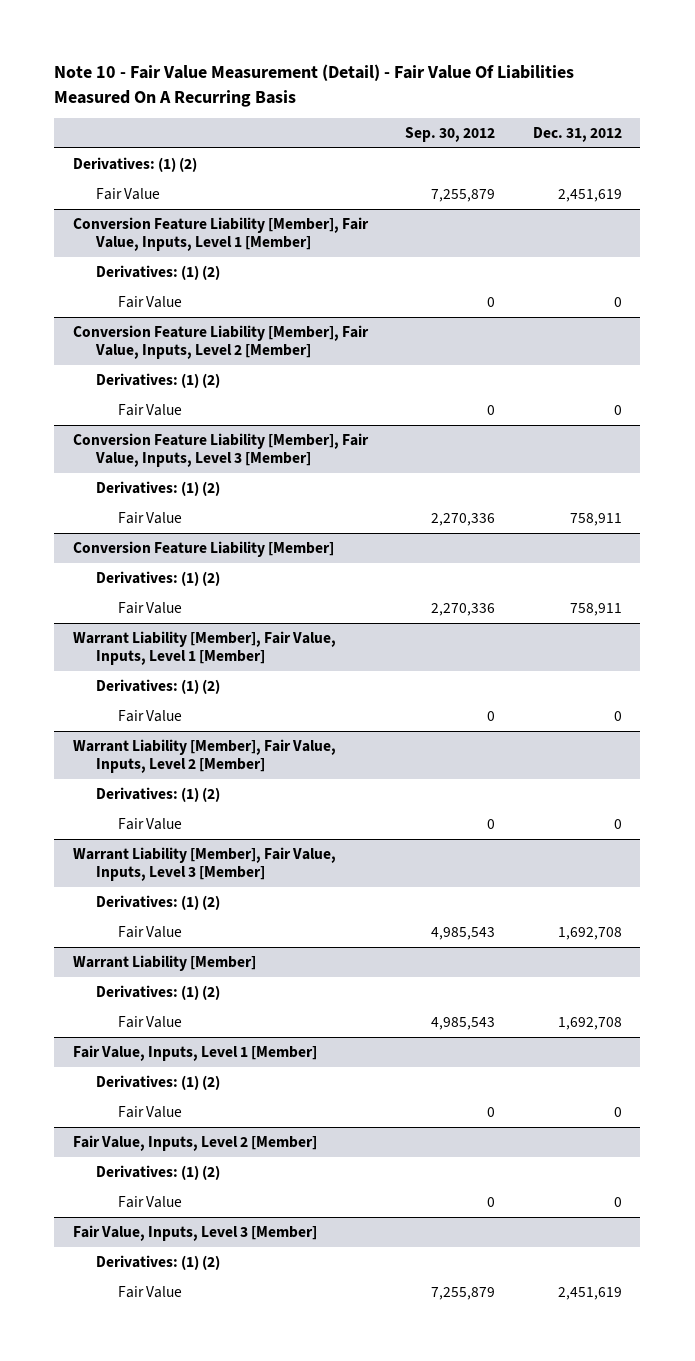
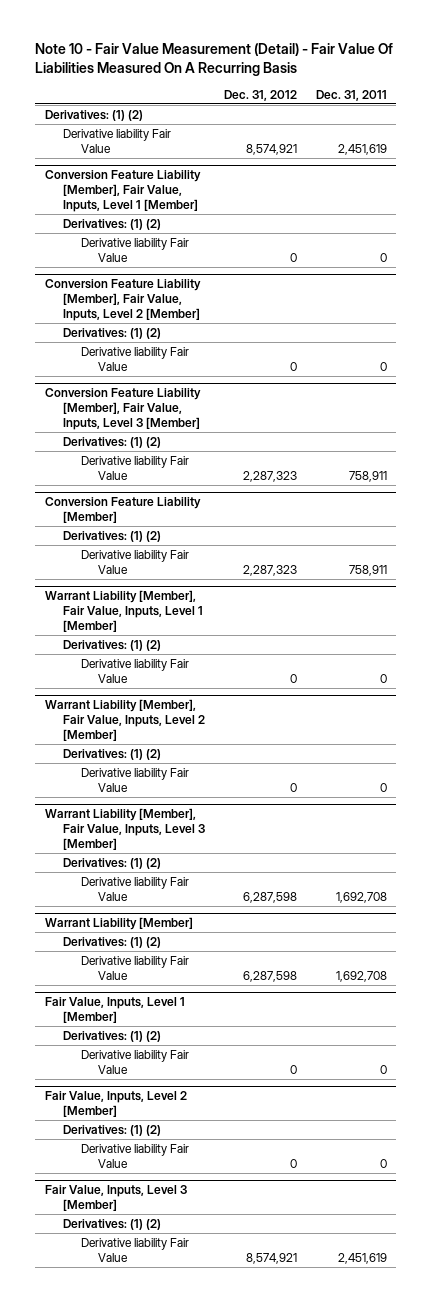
[405,127,496,143] Sep. 30, 2012 -> none
none -> [315,89,387,101] Dec. 31, 2011
[95,187,160,200] Fair Value -> [62,128,171,153] Derivative liability Fair Value
[557,188,622,202] 2,451,619 -> [245,143,297,155] 8,574,921
[118,295,183,308] Fair Value -> [80,237,189,262] Derivative liability Fair Value
[118,403,183,416] Fair Value -> [80,346,189,371] Derivative liability Fair Value
[118,511,183,524] Fair Value -> [80,455,189,480] Derivative liability Fair Value
[569,512,622,526] 758,911 -> [242,470,297,482] 2,287,323
[118,601,183,614] Fair Value -> [80,549,189,574] Derivative liability Fair Value
[569,602,622,616] 758,911 -> [242,564,297,576] 2,287,323
[118,709,183,722] Fair Value -> [80,658,189,683] Derivative liability Fair Value
[118,817,183,830] Fair Value -> [80,767,189,792] Derivative liability Fair Value
[118,925,183,938] Fair Value -> [80,876,189,901] Derivative liability Fair Value
[557,926,622,940] 1,692,708 -> [242,891,297,903] 6,287,598
[118,1015,183,1028] Fair Value -> [80,955,189,980] Derivative liability Fair Value
[557,1016,622,1030] 1,692,708 -> [242,970,297,982] 6,287,598
[118,1105,183,1118] Fair Value -> [80,1049,189,1074] Derivative liability Fair Value
[118,1195,183,1208] Fair Value -> [80,1143,189,1168] Derivative liability Fair Value
[118,1285,183,1298] Fair Value -> [80,1237,189,1262] Derivative liability Fair Value
[557,1286,622,1300] 2,451,619 -> [245,1252,297,1264] 8,574,921

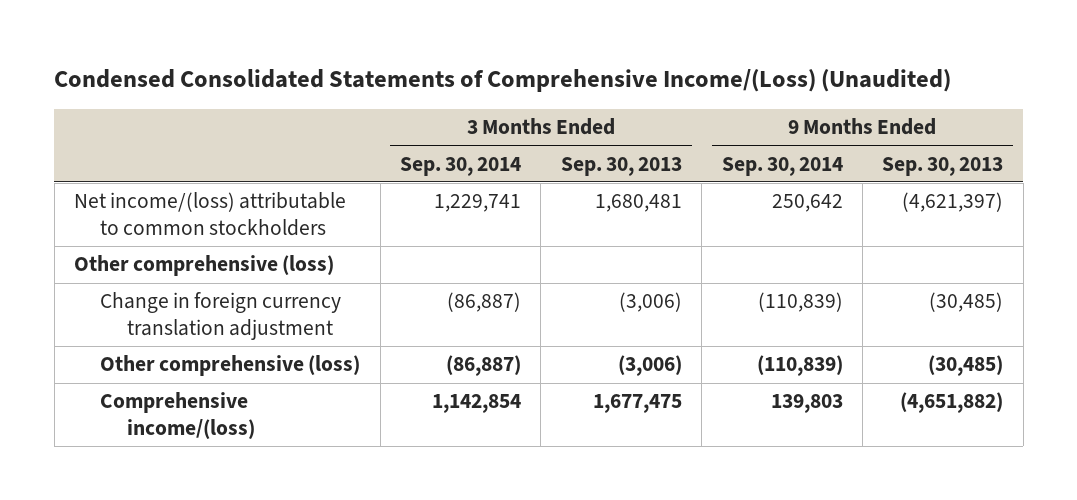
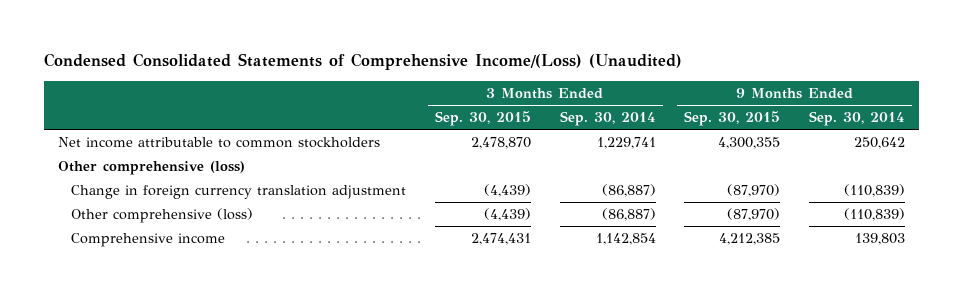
[560,156,682,176] Sep. 30, 2013 -> none
[882,156,1004,176] Sep. 30, 2013 -> none
none -> [435,111,532,127] Sep. 30, 2015
none -> [684,111,781,127] Sep. 30, 2015
[74,192,347,236] Net income/(loss) attributable to common stockholders -> [57,137,380,149] Net income attributable to common stockholders
[100,392,255,439] Comprehensive income/(loss) -> [71,233,226,248] Comprehensive income

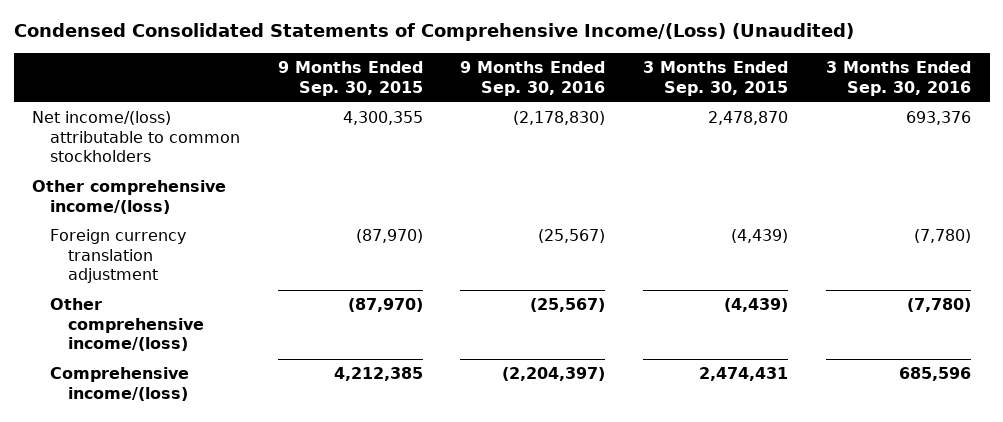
[559,111,656,127] Sep. 30, 2014 -> none
[808,111,905,127] Sep. 30, 2014 -> none
none -> [460,61,606,96] 9 Months Ended Sep. 30, 2016
none -> [825,61,971,96] 3 Months Ended Sep. 30, 2016
[57,137,380,149] Net income attributable to common stockholders -> [32,111,240,163] Net income/(loss) attributable to common stockholders
[57,161,245,176] Other comprehensive (loss) -> [32,180,227,214] Other comprehensive income/(loss)
[71,185,407,200] Change in foreign currency translation adjustment -> [49,229,186,284] Foreign currency translation adjustment
[71,208,254,224] Other comprehensive (loss) -> [49,298,204,352] Other comprehensive income/(loss)
[71,233,226,248] Comprehensive income -> [49,367,189,401] Comprehensive income/(loss)

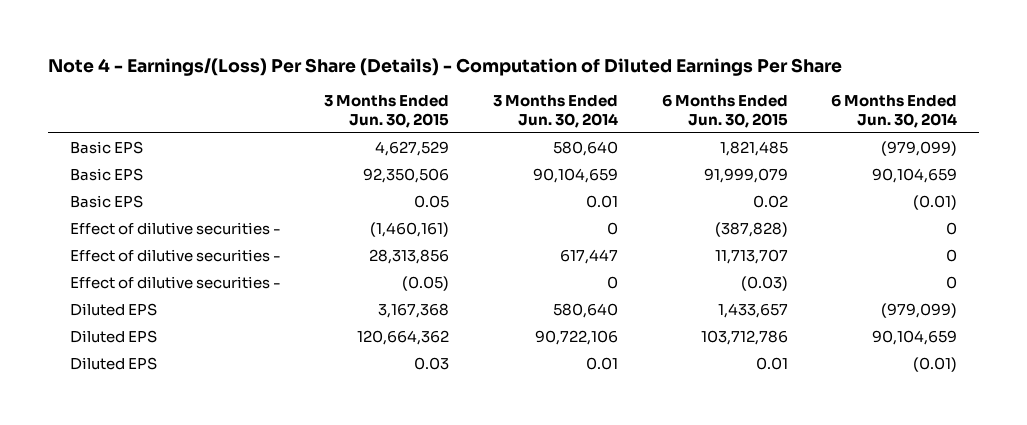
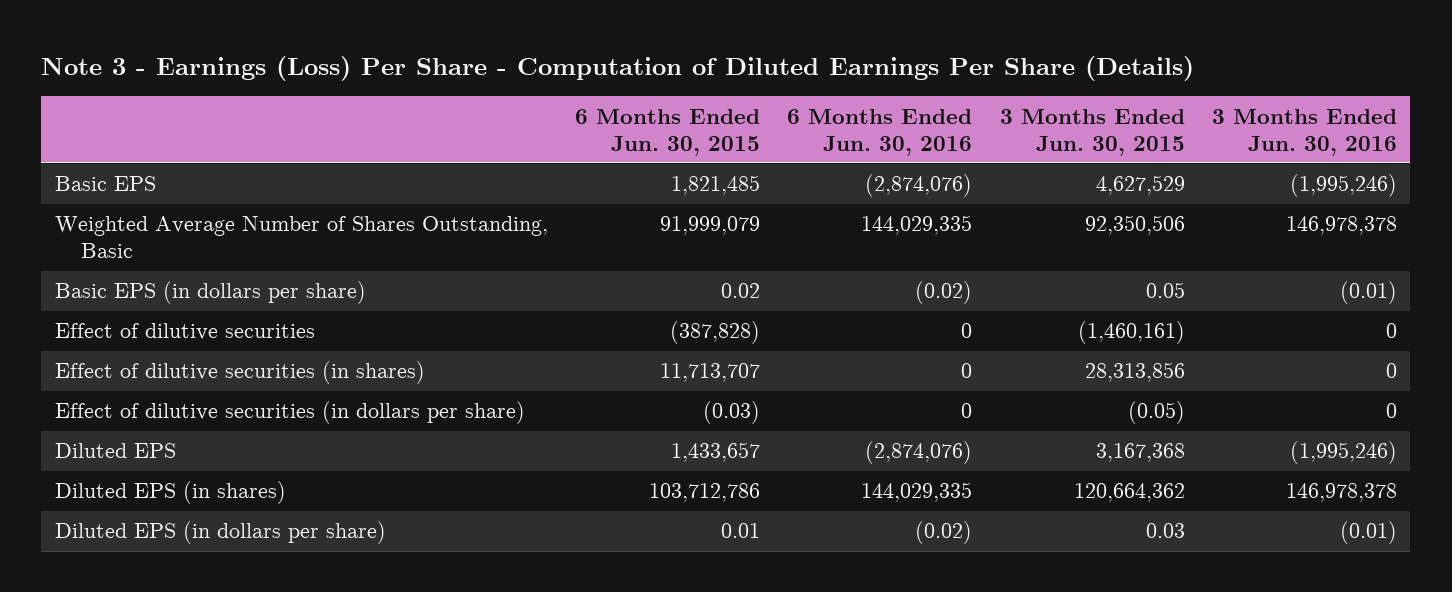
[48,57,843,76] Note 4 - Earnings/(Loss) Per Share (Details) - Computation of Diluted Earnings Per Share -> [41,55,1195,81] Note 3 - Earnings (Loss) Per Share - Computation of Diluted Earnings Per Share (Details)
[493,94,619,128] 3 Months Ended Jun. 30, 2014 -> none
[831,93,958,128] 6 Months Ended Jun. 30, 2014 -> none
none -> [787,108,973,156] 6 Months Ended Jun. 30, 2016
none -> [1211,108,1397,156] 3 Months Ended Jun. 30, 2016
[69,168,143,182] Basic EPS -> [54,216,548,259] Weighted Average Number of Shares Outstanding, Basic
[69,195,143,209] Basic EPS -> [54,281,366,305] Basic EPS (in dollars per share)
[69,222,281,236] Effect of dilutive securities - -> [54,323,315,341] Effect of dilutive securities
[69,249,281,263] Effect of dilutive securities - -> [54,361,425,385] Effect of dilutive securities (in shares)
[69,276,281,290] Effect of dilutive securities - -> [54,401,525,425] Effect of dilutive securities (in dollars per share)
[69,330,157,344] Diluted EPS -> [54,481,286,505] Diluted EPS (in shares)
[69,357,157,371] Diluted EPS -> [54,521,386,545] Diluted EPS (in dollars per share)

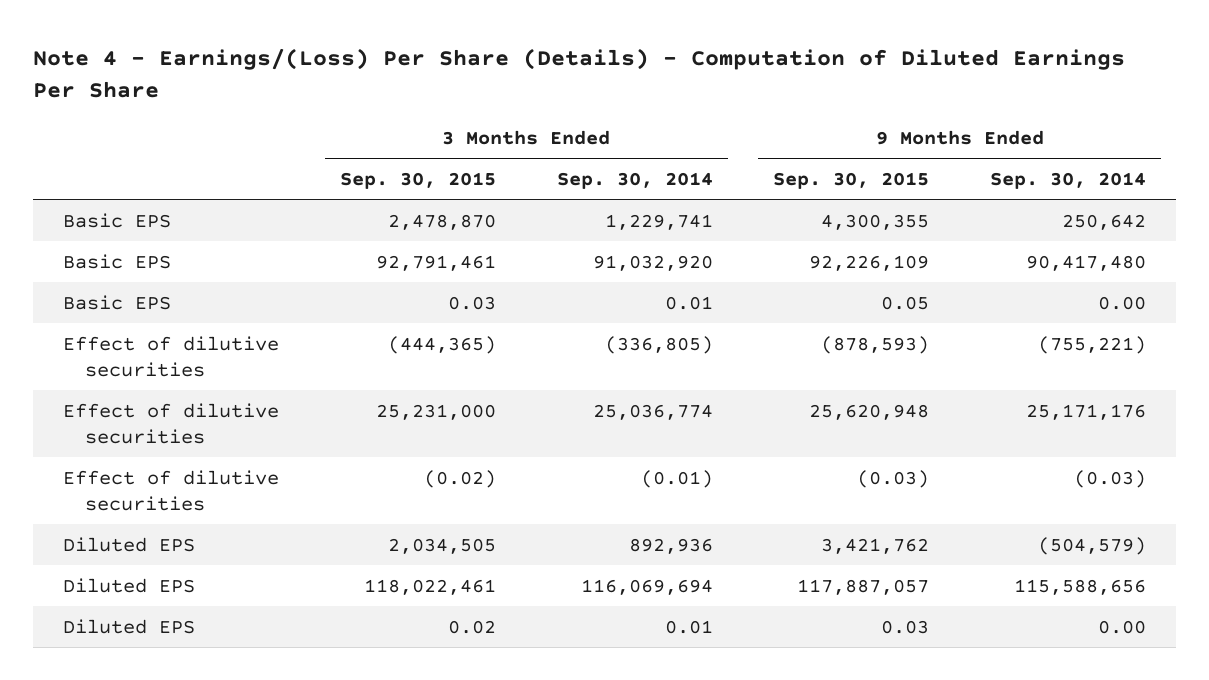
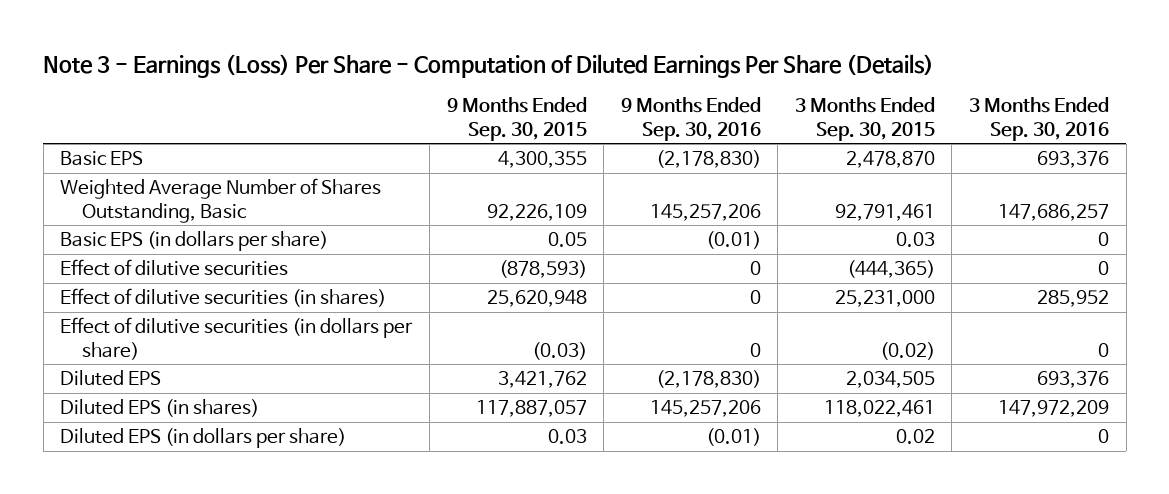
[32,47,1125,98] Note 4 - Earnings/(Loss) Per Share (Details) - Computation of Diluted Earnings Per Share -> [43,54,935,79] Note 3 - Earnings (Loss) Per Share - Computation of Diluted Earnings Per Share (Details)
[556,171,713,189] Sep. 30, 2014 -> none
[989,171,1146,189] Sep. 30, 2014 -> none
none -> [620,96,761,141] 9 Months Ended Sep. 30, 2016
none -> [969,96,1110,141] 3 Months Ended Sep. 30, 2016
[63,253,172,269] Basic EPS -> [60,178,382,223] Weighted Average Number of Shares Outstanding, Basic
[63,294,172,310] Basic EPS -> [60,231,329,252] Basic EPS (in dollars per share)
[63,402,280,444] Effect of dilutive securities -> [60,288,387,308] Effect of dilutive securities (in shares)
[63,469,280,511] Effect of dilutive securities -> [60,317,414,360] Effect of dilutive securities (in dollars per share)
[63,577,196,593] Diluted EPS -> [60,399,260,418] Diluted EPS (in shares)
[63,618,196,634] Diluted EPS -> [60,428,347,449] Diluted EPS (in dollars per share)

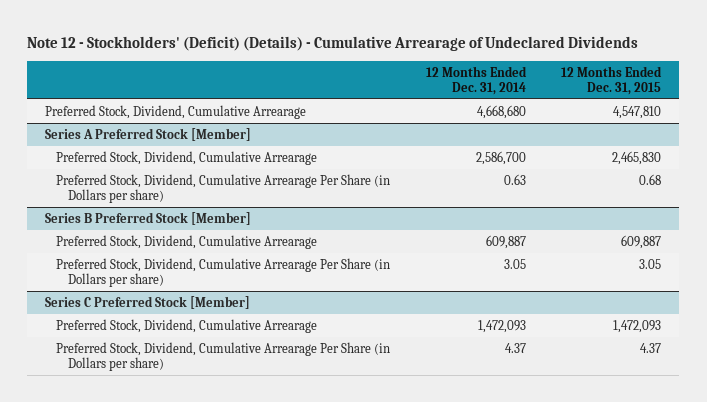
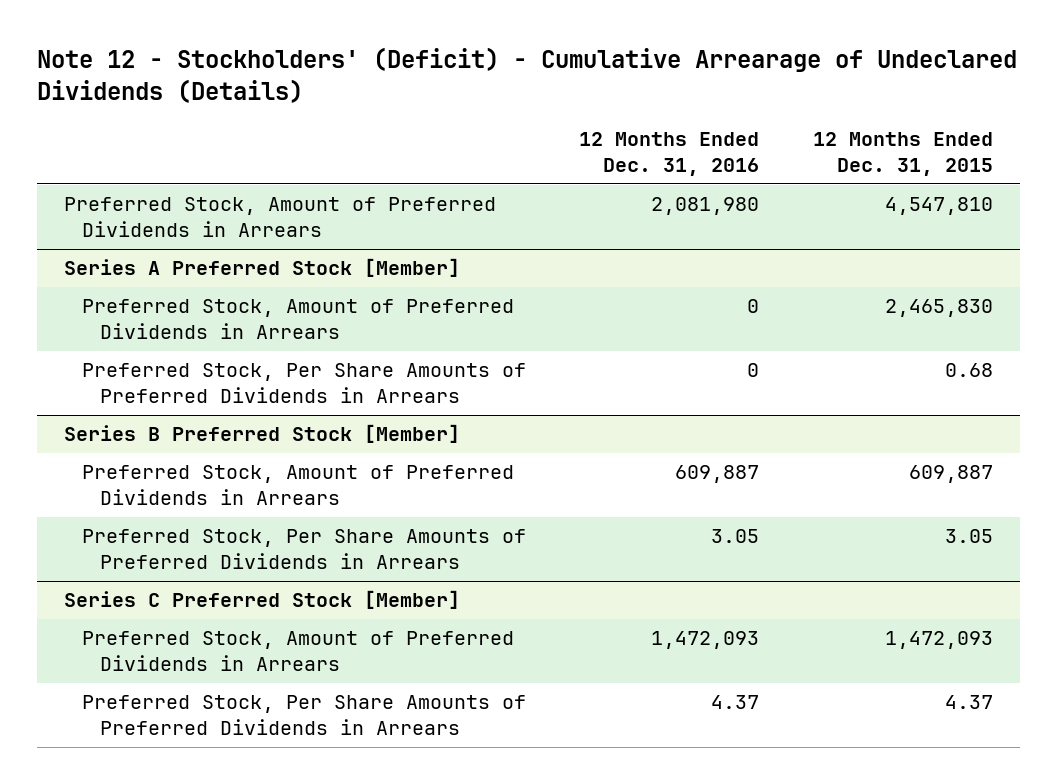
[27,35,639,51] Note 12 - Stockholders' (Deficit) (Details) - Cumulative Arrearage of Undeclared Dividends -> [37,47,1018,103] Note 12 - Stockholders' (Deficit) - Cumulative Arrearage of Undeclared Dividends (Details)
[425,65,527,95] 12 Months Ended Dec. 31, 2014 -> none
none -> [579,132,760,177] 12 Months Ended Dec. 31, 2016
[45,105,307,120] Preferred Stock, Dividend, Cumulative Arrearage -> [63,197,496,238] Preferred Stock, Amount of Preferred Dividends in Arrears
[56,151,318,166] Preferred Stock, Dividend, Cumulative Arrearage -> [81,299,514,340] Preferred Stock, Amount of Preferred Dividends in Arrears
[56,174,391,204] Preferred Stock, Dividend, Cumulative Arrearage Per Share (in Dollars per share) -> [81,363,526,404] Preferred Stock, Per Share Amounts of Preferred Dividends in Arrears
[56,235,318,250] Preferred Stock, Dividend, Cumulative Arrearage -> [81,465,514,506] Preferred Stock, Amount of Preferred Dividends in Arrears
[56,258,391,288] Preferred Stock, Dividend, Cumulative Arrearage Per Share (in Dollars per share) -> [81,529,526,570] Preferred Stock, Per Share Amounts of Preferred Dividends in Arrears
[56,319,318,334] Preferred Stock, Dividend, Cumulative Arrearage -> [81,631,514,672] Preferred Stock, Amount of Preferred Dividends in Arrears
[56,342,391,372] Preferred Stock, Dividend, Cumulative Arrearage Per Share (in Dollars per share) -> [81,695,526,736] Preferred Stock, Per Share Amounts of Preferred Dividends in Arrears

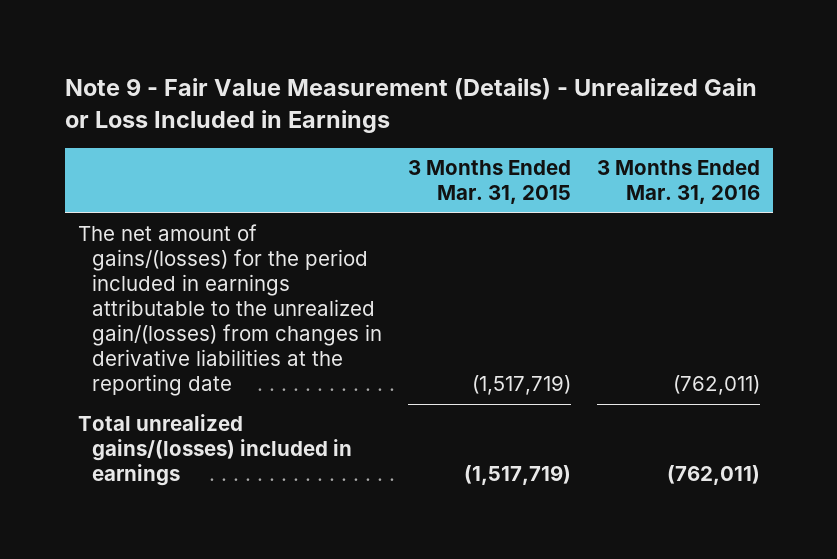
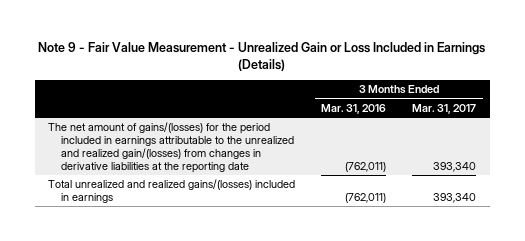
[64,78,757,133] Note 9 - Fair Value Measurement (Details) - Unrealized Gain or Loss Included in Earnings -> [38,42,486,72] Note 9 - Fair Value Measurement - Unrealized Gain or Loss Included in Earnings (Details)
[408,160,572,205] 3 Months Ended Mar. 31, 2015 -> none
none -> [412,104,477,115] Mar. 31, 2017
[77,224,383,397] The net amount of gains/(losses) for the period included in earnings attributable to the unrealized gain/(losses) from changes in derivative liabilities at the reporting date -> [48,122,294,173] The net amount of gains/(losses) for the period included in earnings attributable to the unrealized and realized gain/(losses) from changes in derivative liabilities at the reporting date
[77,414,353,487] Total unrealized gains/(losses) included in earnings -> [48,179,296,204] Total unrealized and realized gains/(losses) included in earnings

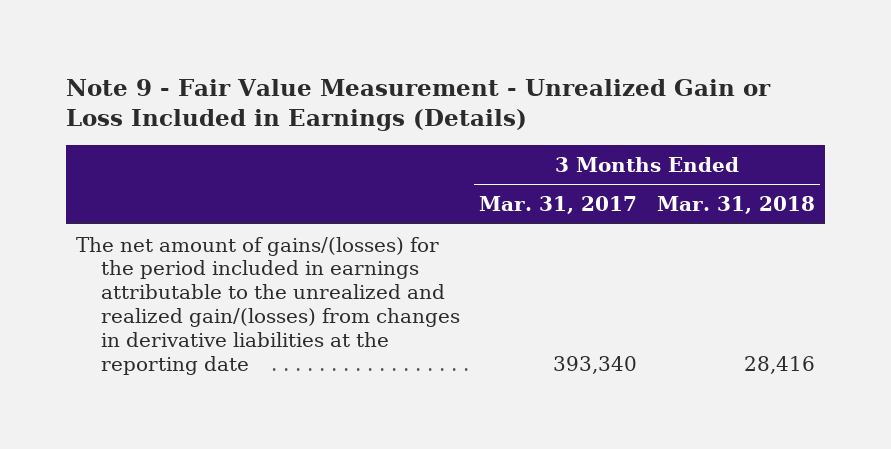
[321,104,387,115] Mar. 31, 2016 -> none
none -> [657,196,816,215] Mar. 31, 2018
[48,179,296,204] Total unrealized and realized gains/(losses) included in earnings -> none

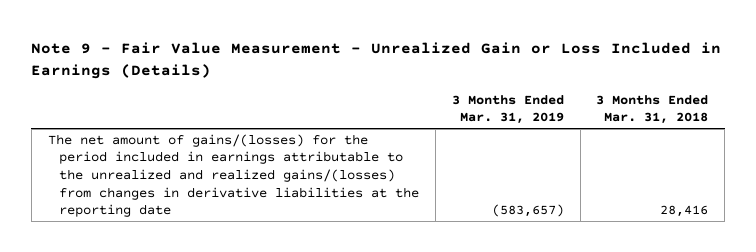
[479,196,638,215] Mar. 31, 2017 -> none
none -> [451,94,564,125] 3 Months Ended Mar. 31, 2019
[75,236,460,375] The net amount of gains/(losses) for the period included in earnings attributable to the unrealized and realized gain/(losses) from changes in derivative liabilities at the reporting date -> [47,133,420,218] The net amount of gains/(losses) for the period included in earnings attributable to the unrealized and realized gains/(losses) from changes in derivative liabilities at the reporting date

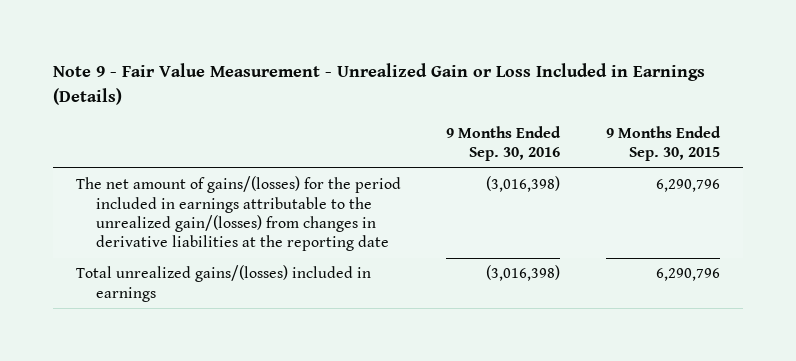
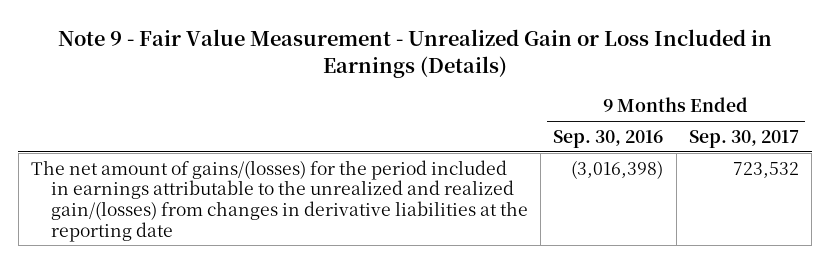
[605,125,721,162] 9 Months Ended Sep. 30, 2015 -> none
none -> [689,129,800,148] Sep. 30, 2017
[75,265,371,302] Total unrealized gains/(losses) included in earnings -> none
[75,176,401,252] The net amount of gains/(losses) for the period included in earnings attributable to the unrealized gain/(losses) from changes in derivative liabilities at the reporting date -> [31,159,528,242] The net amount of gains/(losses) for the period included in earnings attributable to the unrealized and realized gain/(losses) from changes in derivative liabilities at the reporting date

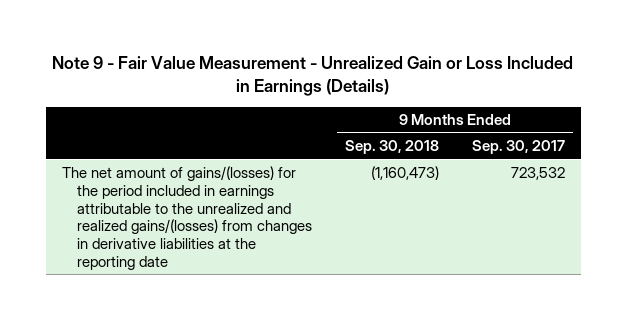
[553,129,664,148] Sep. 30, 2016 -> none
none -> [344,140,439,155] Sep. 30, 2018
[31,159,528,242] The net amount of gains/(losses) for the period included in earnings attributable to the unrealized and realized gain/(losses) from changes in derivative liabilities at the reporting date -> [62,166,313,270] The net amount of gains/(losses) for the period included in earnings attributable to the unrealized and realized gains/(losses) from changes in derivative liabilities at the reporting date

